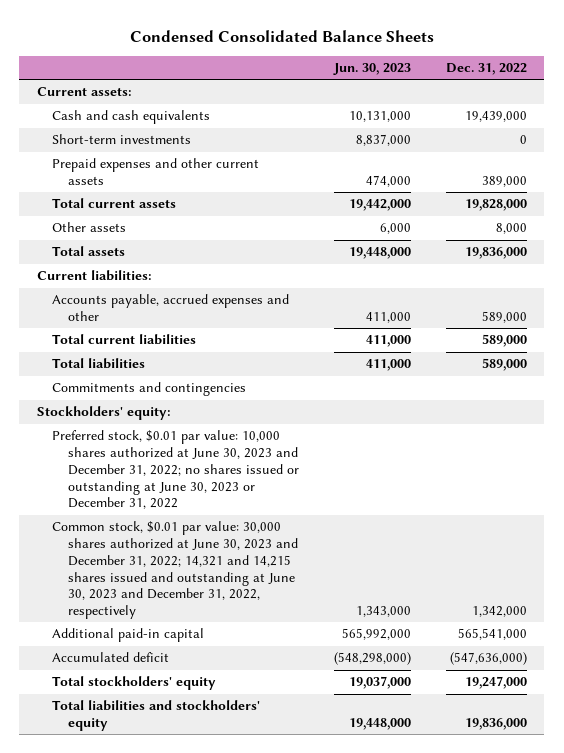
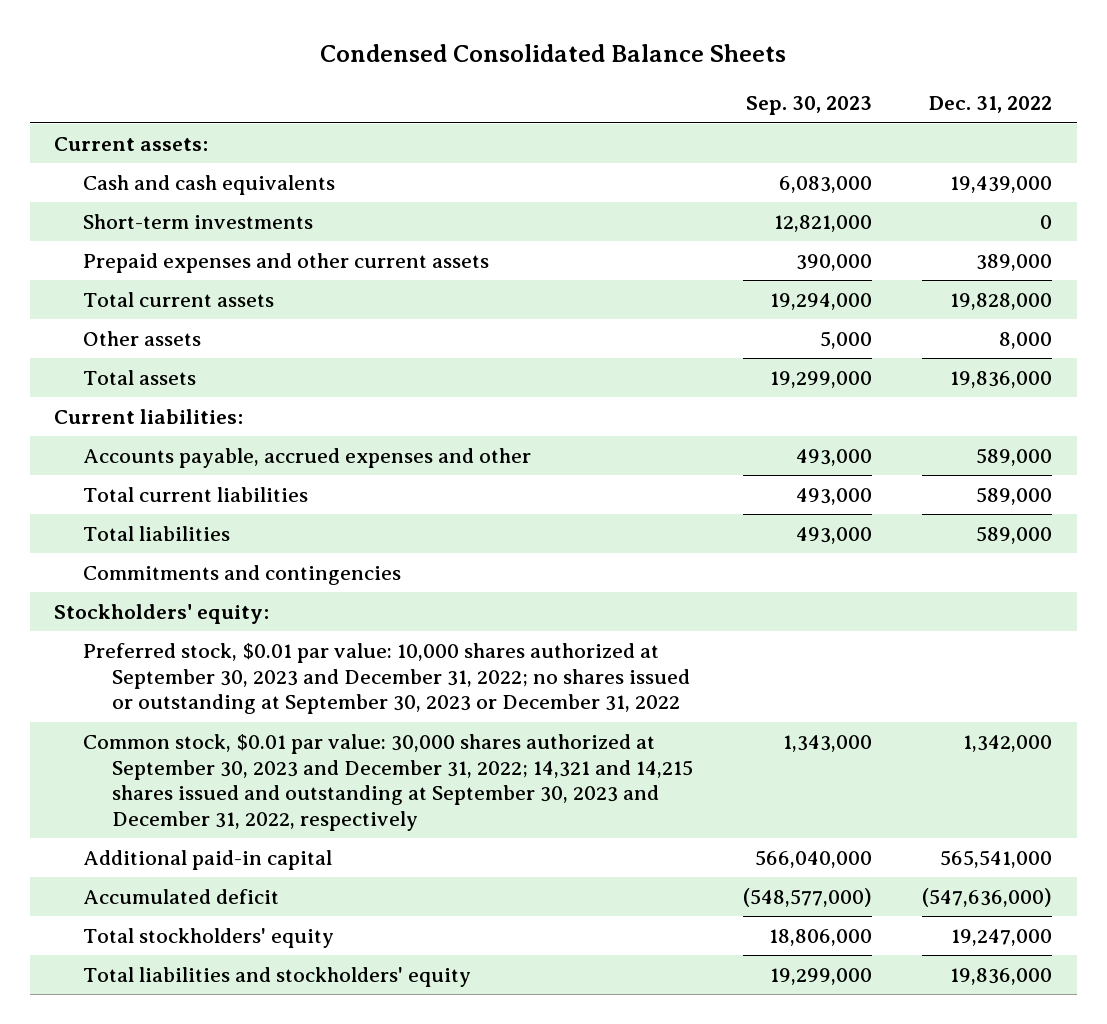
[332,63,411,76] Jun. 30, 2023 -> none
none -> [746,96,873,116] Sep. 30, 2023
[52,430,299,510] Preferred stock, $0.01 par value: 10,000 shares authorized at June 30, 2023 and December 31, 2022; no shares issued or outstanding at June 30, 2023 or December 31, 2022 -> [83,642,691,715] Preferred stock, $0.01 par value: 10,000 shares authorized at September 30, 2023 and December 31, 2022; no shares issued or outstanding at September 30, 2023 or December 31, 2022
[52,521,298,620] Common stock, $0.01 par value: 30,000 shares authorized at June 30, 2023 and December 31, 2022; 14,321 and 14,215 shares issued and outstanding at June 30, 2023 and December 31, 2022, respectively -> [83,733,694,832] Common stock, $0.01 par value: 30,000 shares authorized at September 30, 2023 and December 31, 2022; 14,321 and 14,215 shares issued and outstanding at September 30, 2023 and December 31, 2022, respectively

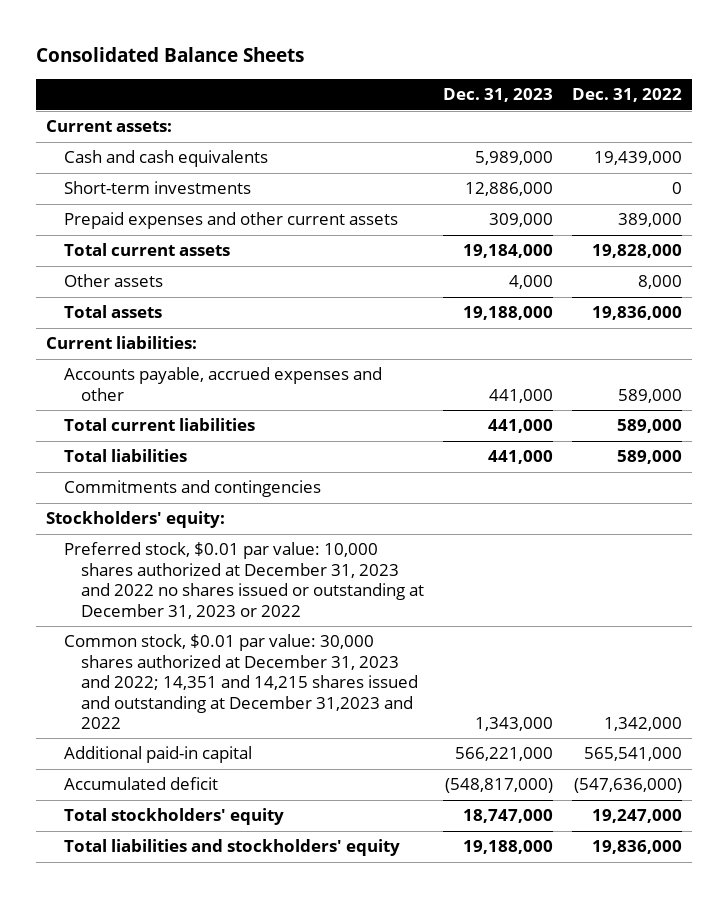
[320,44,787,63] Condensed Consolidated Balance Sheets -> [36,47,305,63] Consolidated Balance Sheets
[746,96,873,116] Sep. 30, 2023 -> none
none -> [443,88,554,103] Dec. 31, 2023
[83,642,691,715] Preferred stock, $0.01 par value: 10,000 shares authorized at September 30, 2023 and December 31, 2022; no shares issued or outstanding at September 30, 2023 or December 31, 2022 -> [63,542,425,619] Preferred stock, $0.01 par value: 10,000 shares authorized at December 31, 2023 and 2022 no shares issued or outstanding at December 31, 2023 or 2022
[83,733,694,832] Common stock, $0.01 par value: 30,000 shares authorized at September 30, 2023 and December 31, 2022; 14,321 and 14,215 shares issued and outstanding at September 30, 2023 and December 31, 2022, respectively -> [63,634,419,730] Common stock, $0.01 par value: 30,000 shares authorized at December 31, 2023 and 2022; 14,351 and 14,215 shares issued and outstanding at December 31,2023 and 2022

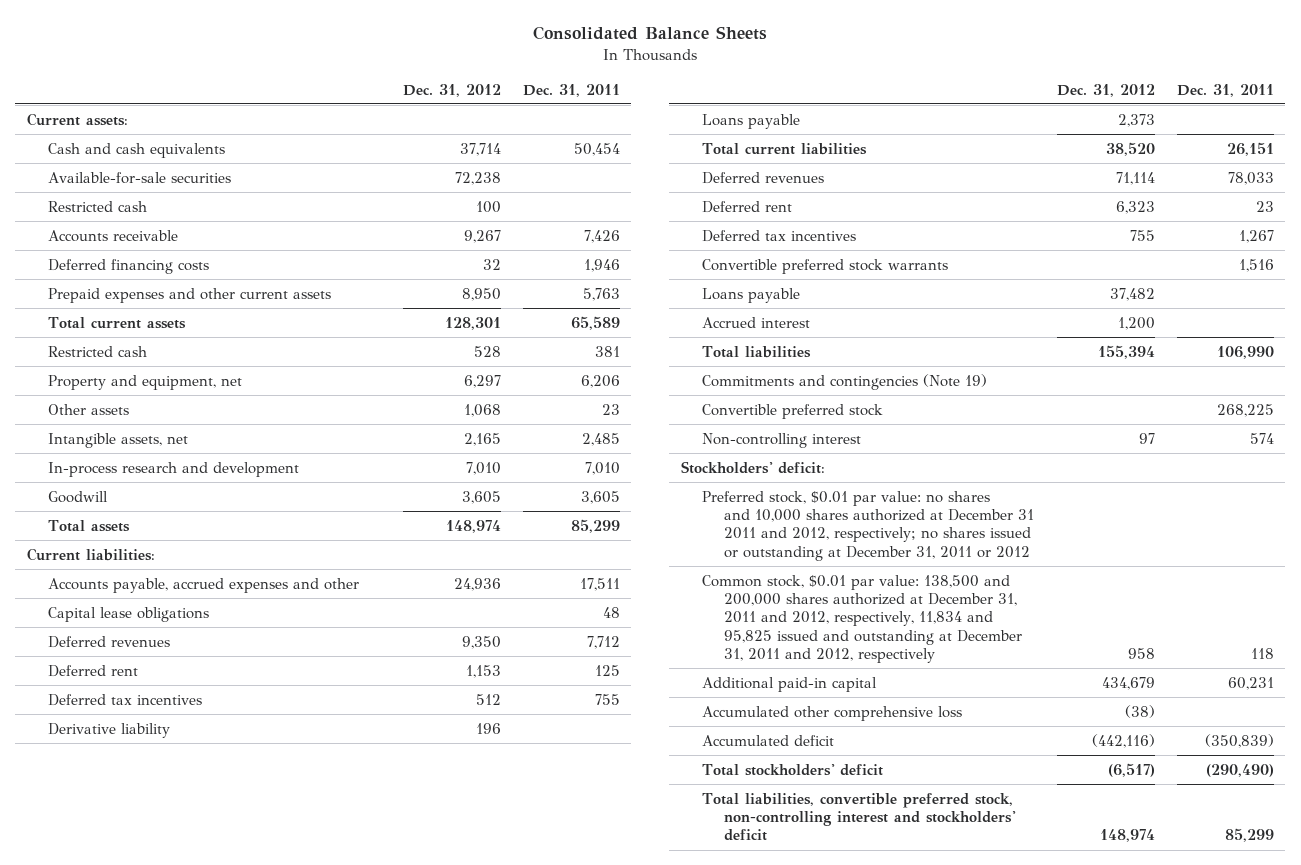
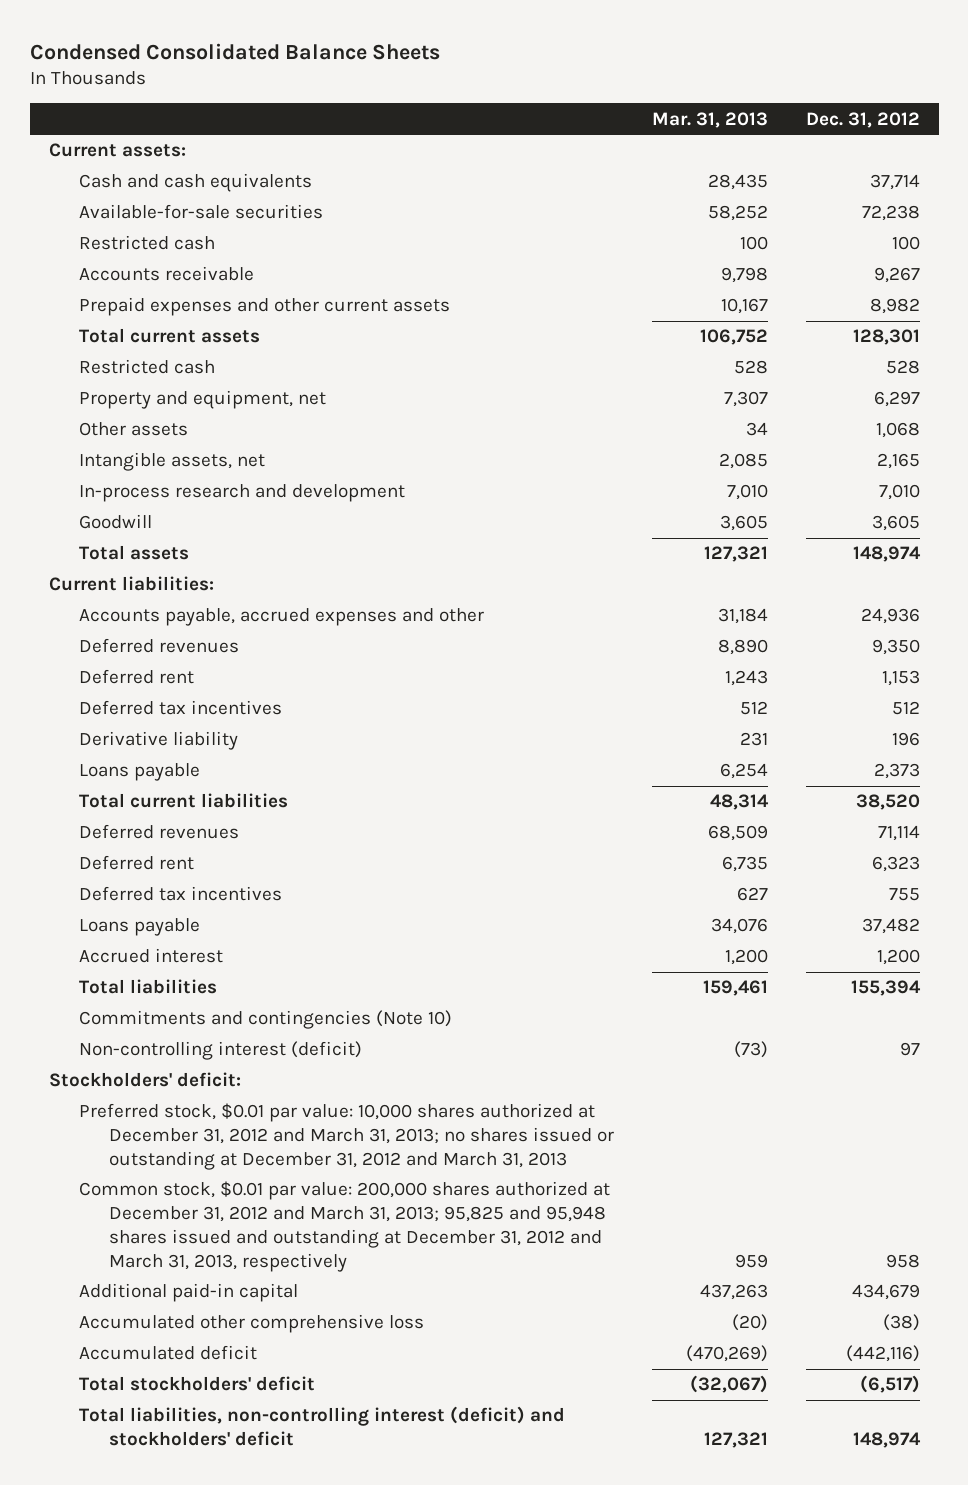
[533,26,768,41] Consolidated Balance Sheets -> [29,43,440,61] Condensed Consolidated Balance Sheets
[523,83,621,97] Dec. 31, 2011 -> none
none -> [651,111,768,128] Mar. 31, 2013
[48,258,210,274] Deferred financing costs -> none
[461,287,501,301] 8,950 -> [869,298,920,315] 8,982
[48,606,210,622] Capital lease obligations -> none
[702,258,949,274] Convertible preferred stock warrants -> none
[702,403,884,419] Convertible preferred stock -> none
[702,373,988,390] Commitments and contingencies (Note 19) -> [78,1010,452,1030] Commitments and contingencies (Note 10)
[702,432,862,448] Non-controlling interest -> [78,1041,362,1061] Non-controlling interest (deficit)
[702,490,1035,561] Preferred stock, $0.01 par value: no shares and 10,000 shares authorized at December 31 2011 and 2012, respectively; no shares issued or outstanding at December 31, 2011 or 2012 -> [78,1103,614,1170] Preferred stock, $0.01 par value: 10,000 shares authorized at December 31, 2012 and March 31, 2013; no shares issued or outstanding at December 31, 2012 and March 31, 2013
[702,574,1023,664] Common stock, $0.01 par value: 138,500 and 200,000 shares authorized at December 31, 2011 and 2012, respectively, 11,834 and 95,825 issued and outstanding at December 31, 2011 and 2012, respectively -> [78,1181,610,1272] Common stock, $0.01 par value: 200,000 shares authorized at December 31, 2012 and March 31, 2013; 95,825 and 95,948 shares issued and outstanding at December 31, 2012 and March 31, 2013, respectively
[702,792,1017,842] Total liabilities, convertible preferred stock, non-controlling interest and stockholders' deficit -> [78,1406,565,1447] Total liabilities, non-controlling interest (deficit) and stockholders' deficit

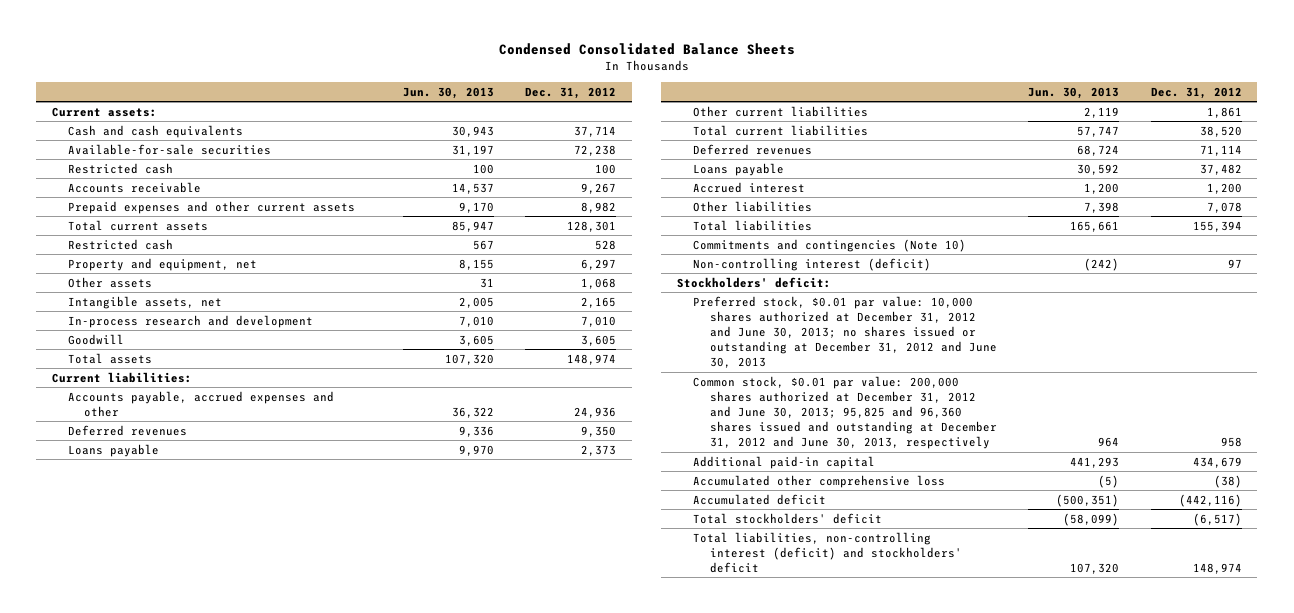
[651,111,768,128] Mar. 31, 2013 -> none
none -> [402,86,494,99] Jun. 30, 2013
[78,669,194,685] Deferred rent -> none
[78,700,282,716] Deferred tax incentives -> none
[78,731,238,751] Derivative liability -> none
none -> [693,105,869,117] Other current liabilities
[78,855,194,871] Deferred rent -> none
[78,886,282,902] Deferred tax incentives -> none
none -> [693,200,813,212] Other liabilities
[78,1103,614,1170] Preferred stock, $0.01 par value: 10,000 shares authorized at December 31, 2012 and March 31, 2013; no shares issued or outstanding at December 31, 2012 and March 31, 2013 -> [693,295,997,369] Preferred stock, $0.01 par value: 10,000 shares authorized at December 31, 2012 and June 30, 2013; no shares issued or outstanding at December 31, 2012 and June 30, 2013
[78,1181,610,1272] Common stock, $0.01 par value: 200,000 shares authorized at December 31, 2012 and March 31, 2013; 95,825 and 95,948 shares issued and outstanding at December 31, 2012 and March 31, 2013, respectively -> [693,375,997,450] Common stock, $0.01 par value: 200,000 shares authorized at December 31, 2012 and June 30, 2013; 95,825 and 96,360 shares issued and outstanding at December 31, 2012 and June 30, 2013, respectively

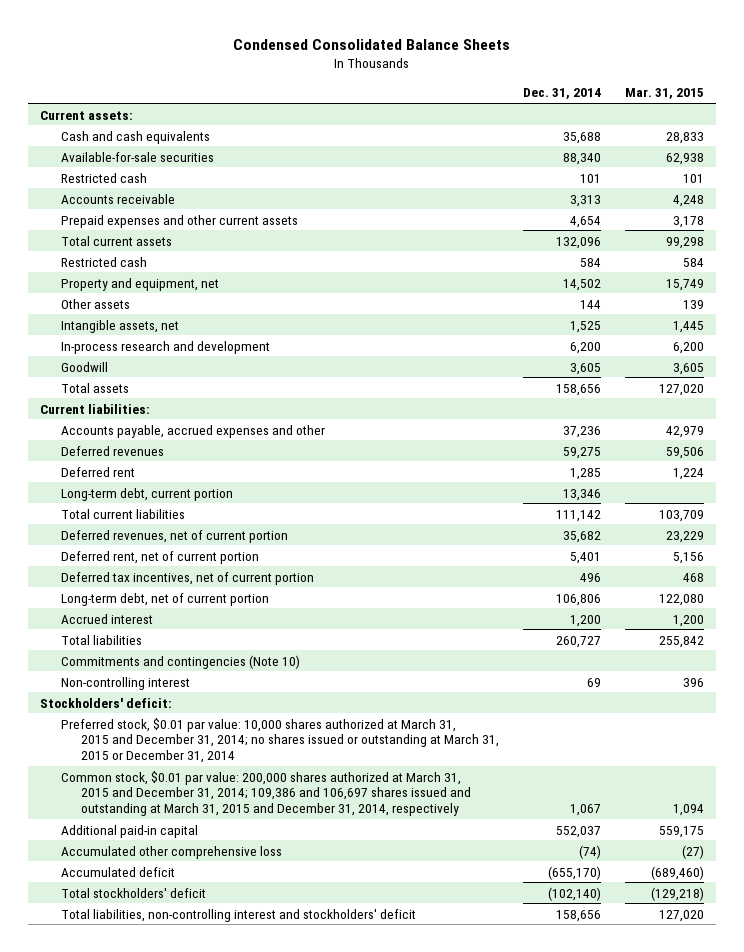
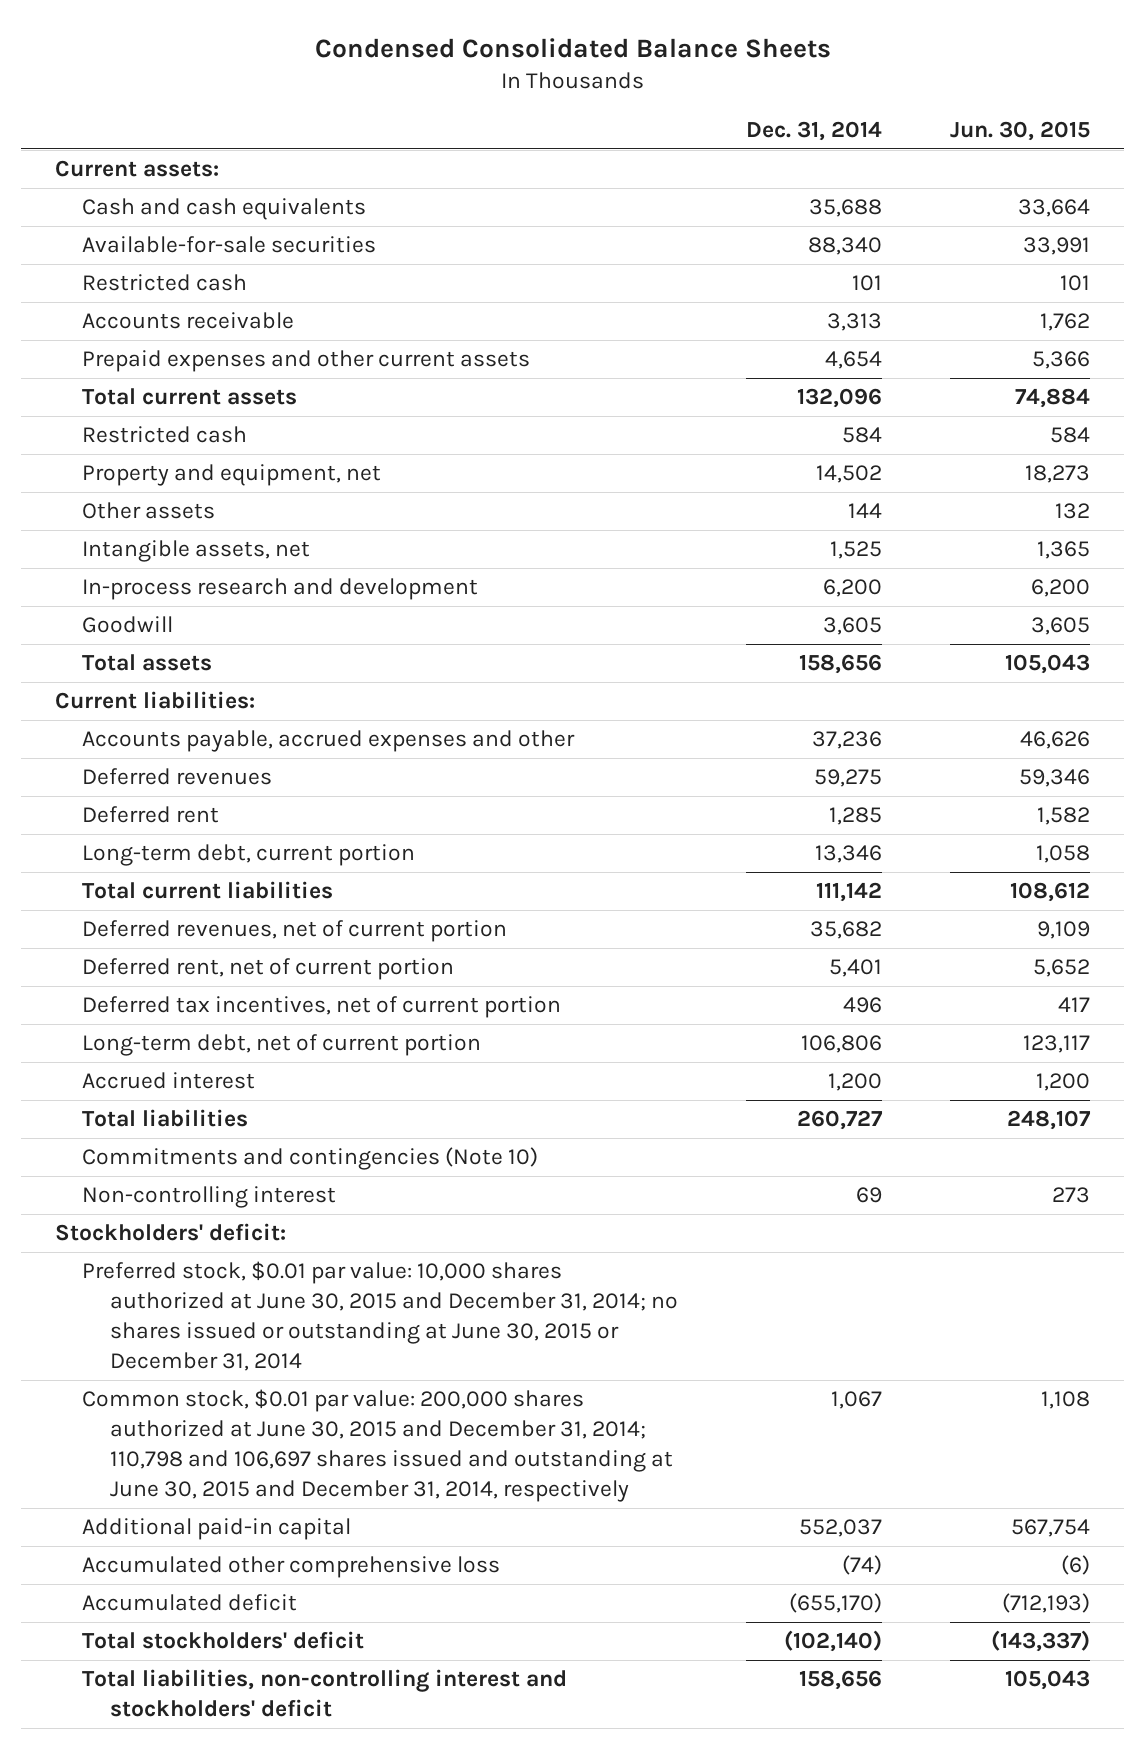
[624,88,704,100] Mar. 31, 2015 -> none
none -> [950,120,1091,141] Jun. 30, 2015
[60,717,500,764] Preferred stock, $0.01 par value: 10,000 shares authorized at March 31, 2015 and December 31, 2014; no shares issued or outstanding at March 31, 2015 or December 31, 2014 -> [82,1261,678,1371] Preferred stock, $0.01 par value: 10,000 shares authorized at June 30, 2015 and December 31, 2014; no shares issued or outstanding at June 30, 2015 or December 31, 2014
[60,770,472,817] Common stock, $0.01 par value: 200,000 shares authorized at March 31, 2015 and December 31, 2014; 109,386 and 106,697 shares issued and outstanding at March 31, 2015 and December 31, 2014, respectively -> [82,1389,673,1502] Common stock, $0.01 par value: 200,000 shares authorized at June 30, 2015 and December 31, 2014; 110,798 and 106,697 shares issued and outstanding at June 30, 2015 and December 31, 2014, respectively

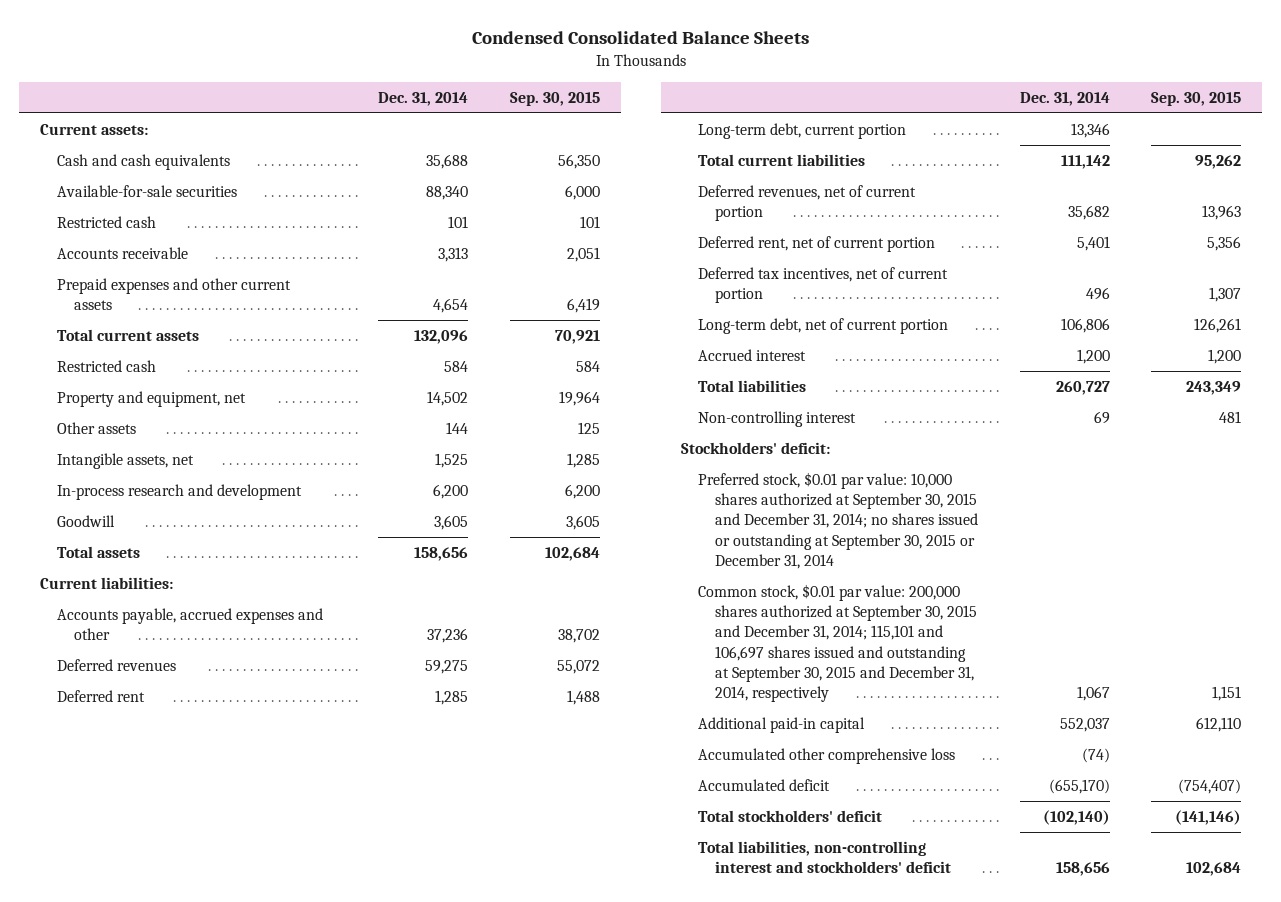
[950,120,1091,141] Jun. 30, 2015 -> none
none -> [509,91,600,106] Sep. 30, 2015
[82,1147,539,1171] Commitments and contingencies (Note 10) -> none
[82,1261,678,1371] Preferred stock, $0.01 par value: 10,000 shares authorized at June 30, 2015 and December 31, 2014; no shares issued or outstanding at June 30, 2015 or December 31, 2014 -> [698,471,979,569] Preferred stock, $0.01 par value: 10,000 shares authorized at September 30, 2015 and December 31, 2014; no shares issued or outstanding at September 30, 2015 or December 31, 2014
[82,1389,673,1502] Common stock, $0.01 par value: 200,000 shares authorized at June 30, 2015 and December 31, 2014; 110,798 and 106,697 shares issued and outstanding at June 30, 2015 and December 31, 2014, respectively -> [698,583,978,703] Common stock, $0.01 par value: 200,000 shares authorized at September 30, 2015 and December 31, 2014; 115,101 and 106,697 shares issued and outstanding at September 30, 2015 and December 31, 2014, respectively

